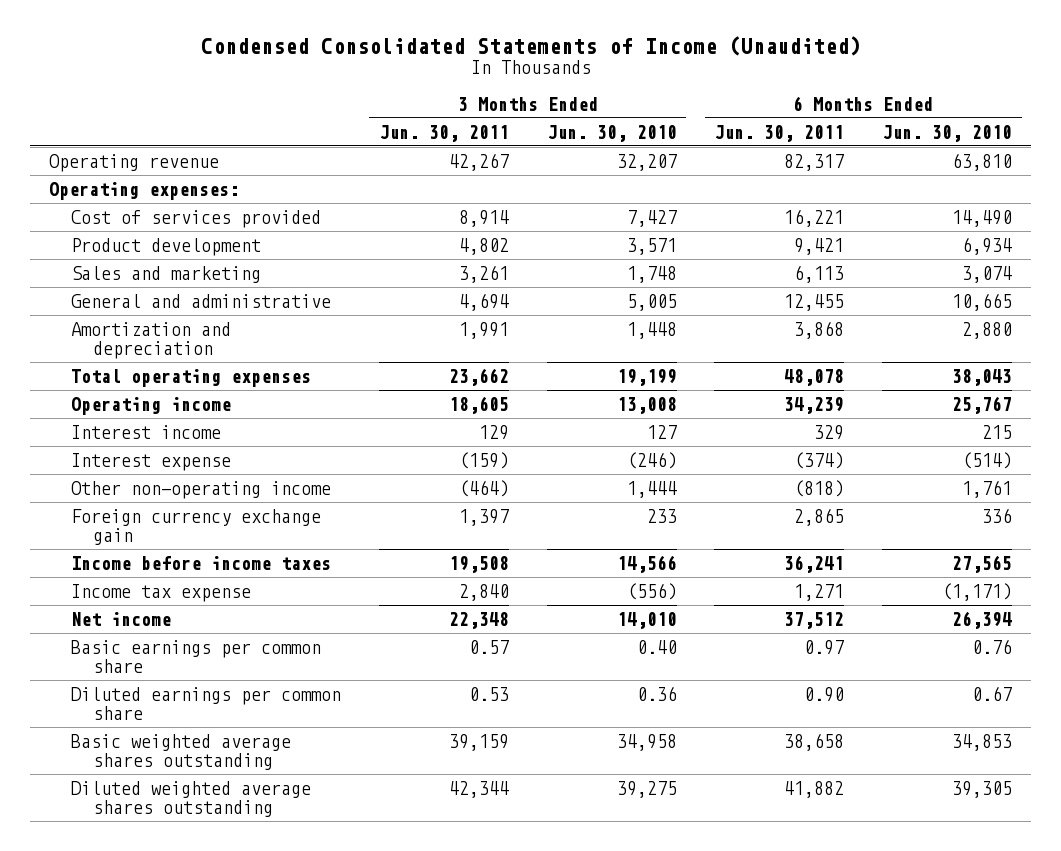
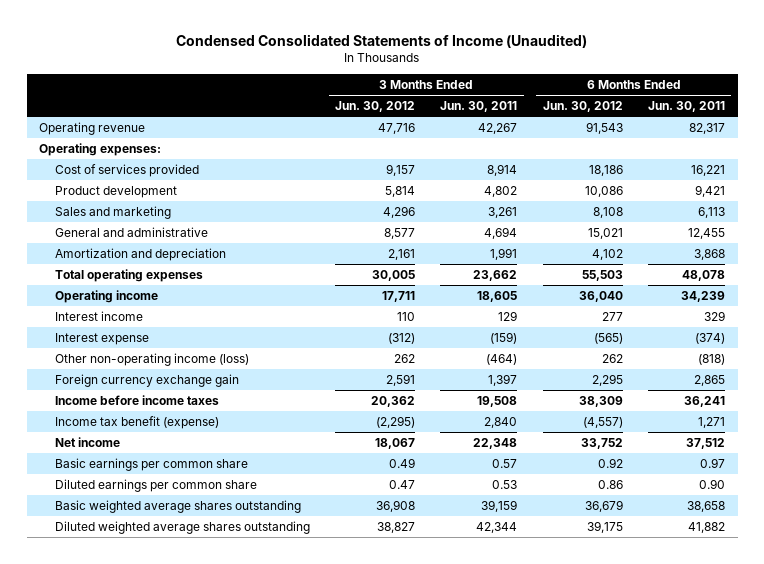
[546,124,677,142] Jun. 30, 2010 -> none
[882,124,1013,142] Jun. 30, 2010 -> none
none -> [335,101,416,113] Jun. 30, 2012
none -> [542,101,623,113] Jun. 30, 2012
[70,481,331,500] Other non-operating income -> [55,352,250,366] Other non-operating income (loss)
[70,584,251,603] Income tax expense -> [55,415,220,429] Income tax benefit (expense)

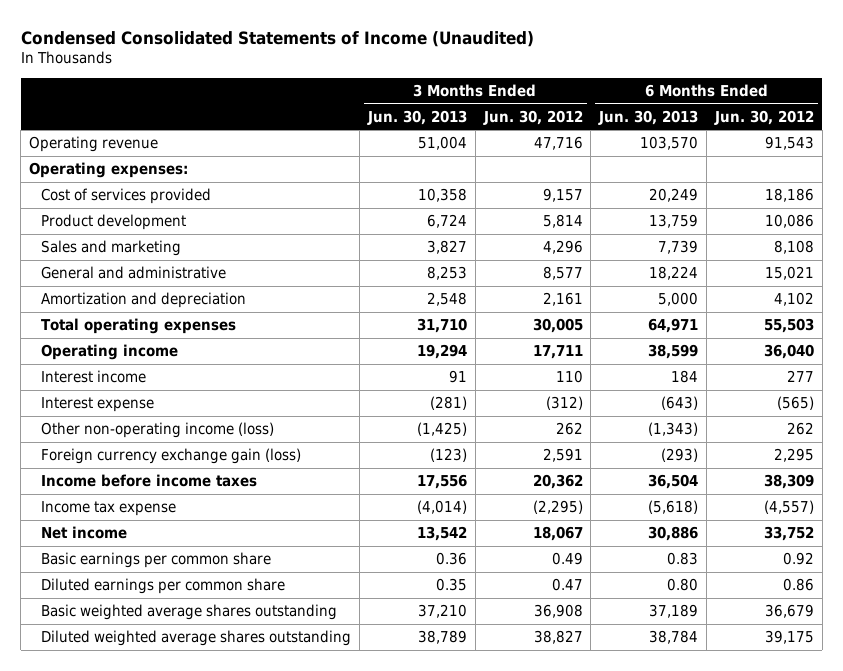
[440,101,518,113] Jun. 30, 2011 -> none
[647,101,725,113] Jun. 30, 2011 -> none
none -> [366,109,467,125] Jun. 30, 2013
none -> [598,109,699,125] Jun. 30, 2013
[55,373,240,387] Foreign currency exchange gain -> [41,448,302,465] Foreign currency exchange gain (loss)
[55,415,220,429] Income tax benefit (expense) -> [41,501,177,517] Income tax expense

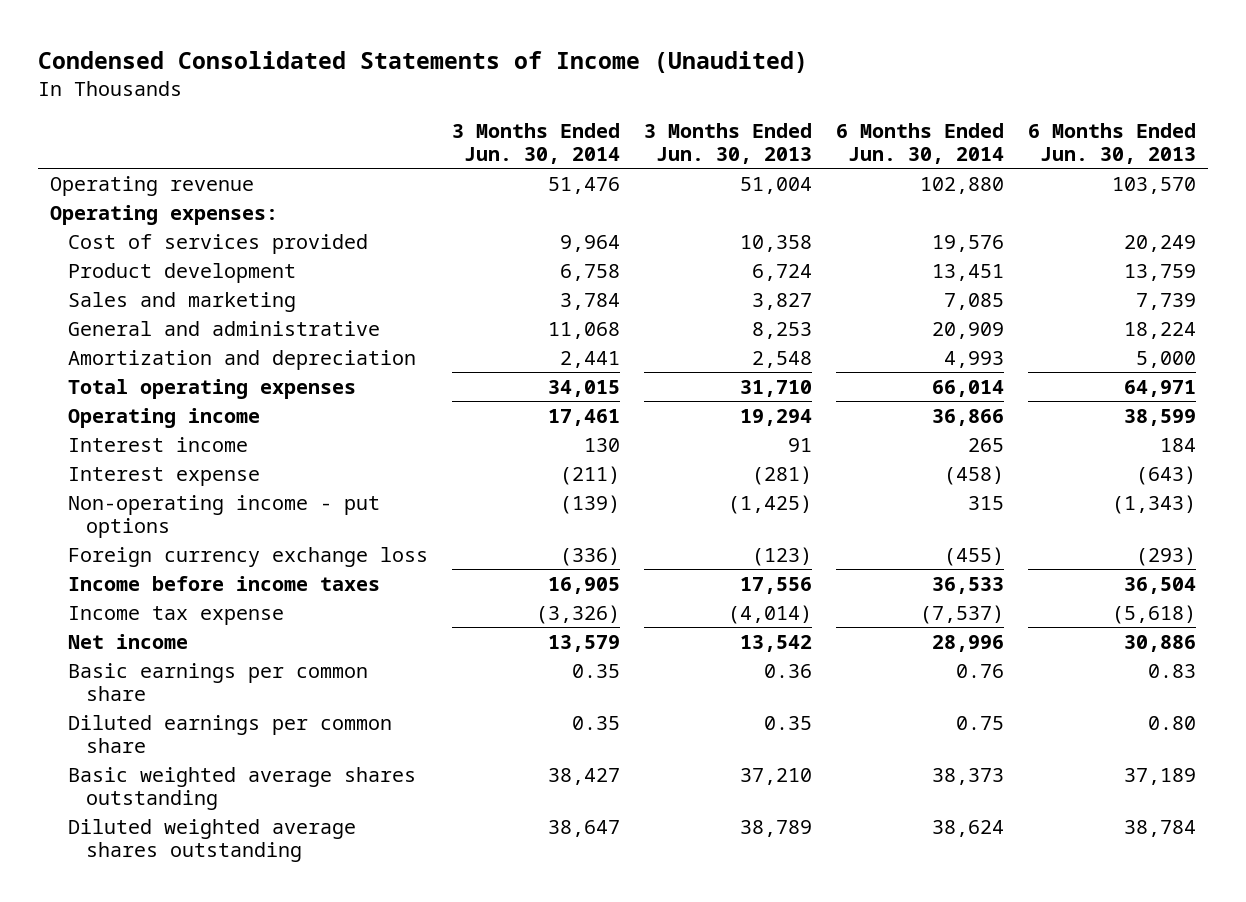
[482,109,583,125] Jun. 30, 2012 -> none
[713,109,814,125] Jun. 30, 2012 -> none
none -> [452,122,621,164] 3 Months Ended Jun. 30, 2014
none -> [835,122,1004,164] 6 Months Ended Jun. 30, 2014
[41,422,275,439] Other non-operating income (loss) -> [68,494,381,538] Non-operating income - put options
[41,448,302,465] Foreign currency exchange gain (loss) -> [68,546,429,567] Foreign currency exchange loss

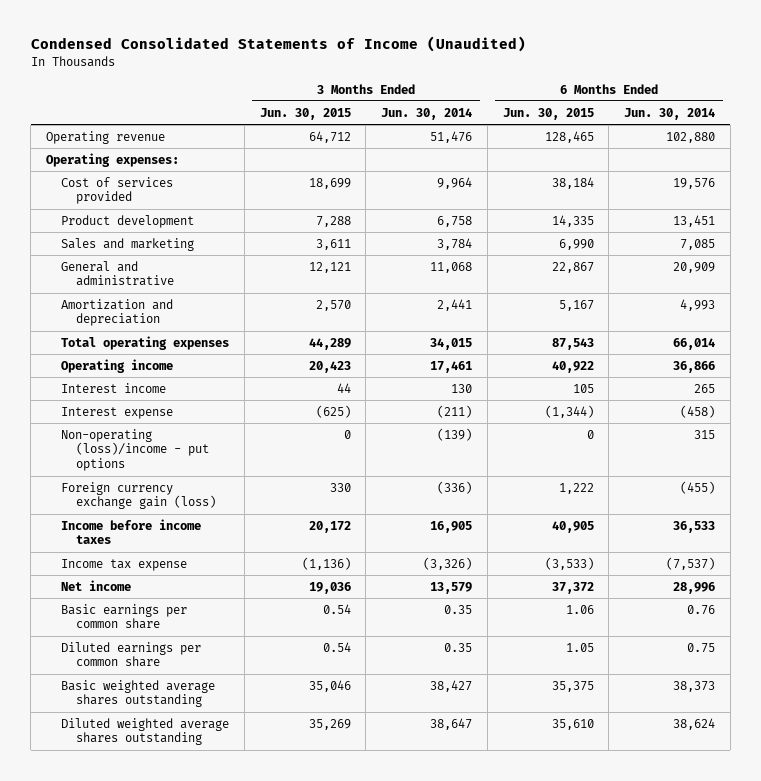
[644,122,813,164] 3 Months Ended Jun. 30, 2013 -> none
[1027,122,1196,164] 6 Months Ended Jun. 30, 2013 -> none
none -> [259,107,351,120] Jun. 30, 2015
none -> [502,107,594,120] Jun. 30, 2015
[68,494,381,538] Non-operating income - put options -> [61,428,210,472] Non-operating (loss)/income - put options
[68,546,429,567] Foreign currency exchange loss -> [61,481,217,510] Foreign currency exchange gain (loss)

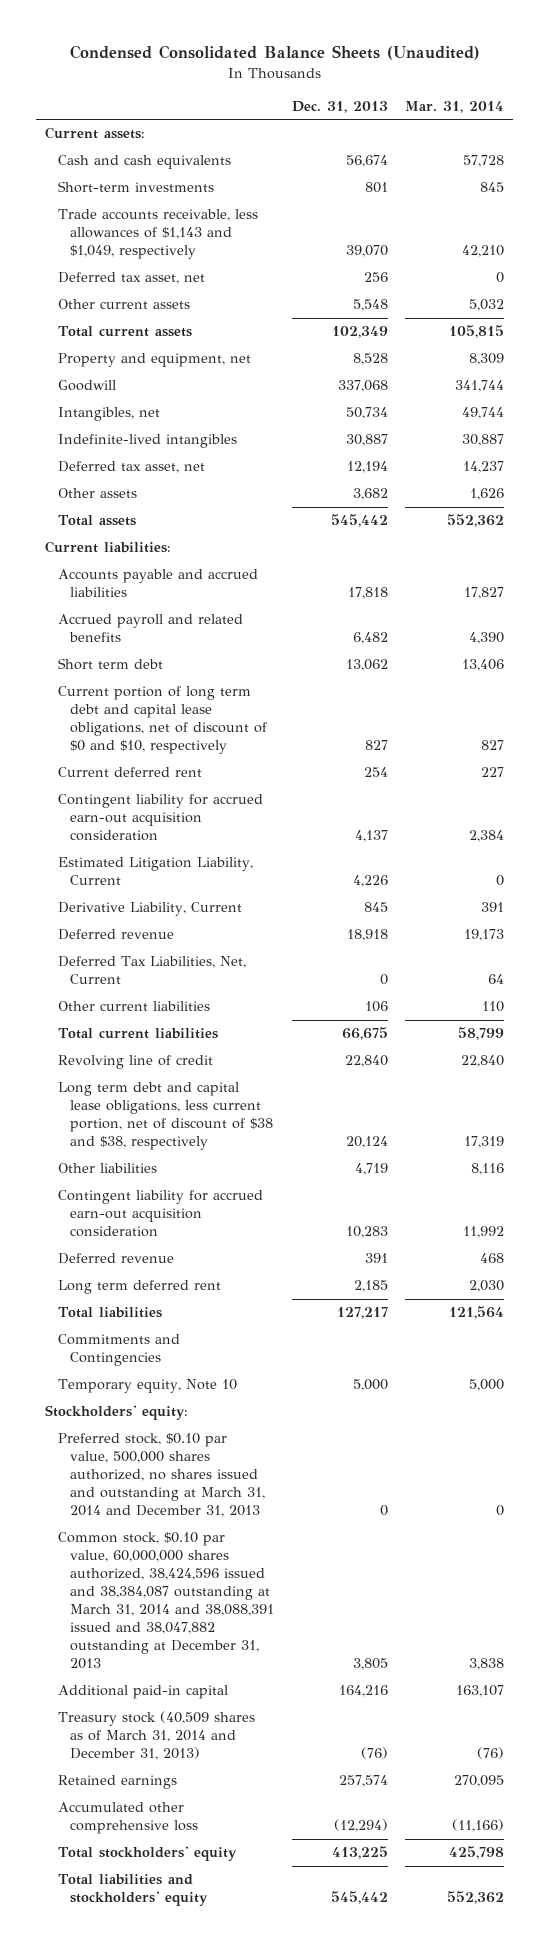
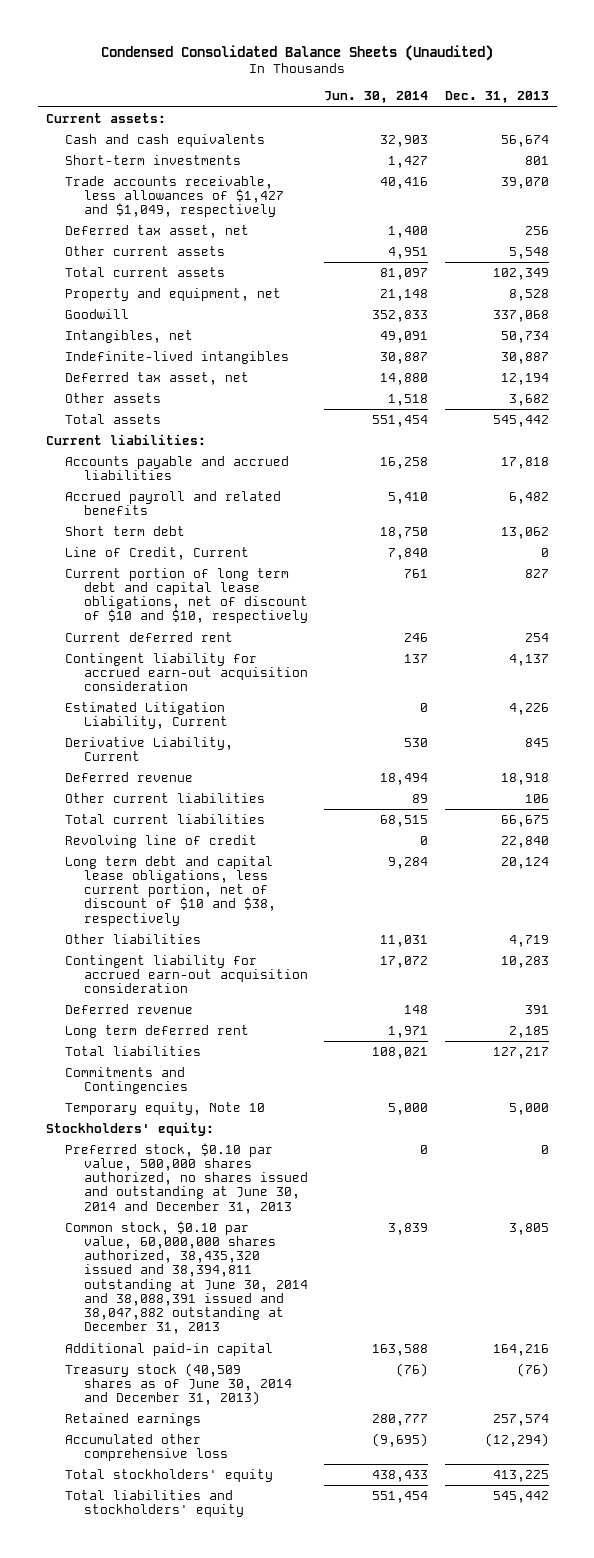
[405,100,505,113] Mar. 31, 2014 -> none
none -> [324,91,429,104] Jun. 30, 2014
[57,209,258,260] Trade accounts receivable, less allowances of $1,143 and $1,049, respectively -> [65,175,285,218] Trade accounts receivable, less allowances of $1,427 and $1,049, respectively
none -> [65,546,250,560] Line of Credit, Current
[57,686,268,755] Current portion of long term debt and capital lease obligations, net of discount of $0 and $10, respectively -> [65,567,309,624] Current portion of long term debt and capital lease obligations, net of discount of $10 and $10, respectively
[57,956,246,985] Deferred Tax Liabilities, Net, Current -> none
[57,1082,274,1151] Long term debt and capital lease obligations, less current portion, net of discount of $38 and $38, respectively -> [65,855,277,926] Long term debt and capital lease obligations, less current portion, net of discount of $10 and $38, respectively
[57,1433,266,1518] Preferred stock, $0.10 par value, 500,000 shares authorized, no shares issued and outstanding at March 31, 2014 and December 31, 2013 -> [65,1142,309,1214] Preferred stock, $0.10 par value, 500,000 shares authorized, no shares issued and outstanding at June 30, 2014 and December 31, 2013
[57,1532,275,1670] Common stock, $0.10 par value, 60,000,000 shares authorized, 38,424,596 issued and 38,384,087 outstanding at March 31, 2014 and 38,088,391 issued and 38,047,882 outstanding at December 31, 2013 -> [65,1220,309,1335] Common stock, $0.10 par value, 60,000,000 shares authorized, 38,435,320 issued and 38,394,811 outstanding at June 30, 2014 and 38,088,391 issued and 38,047,882 outstanding at December 31, 2013
[57,1711,255,1761] Treasury stock (40,509 shares as of March 31, 2014 and December 31, 2013) -> [65,1362,293,1406] Treasury stock (40,509 shares as of June 30, 2014 and December 31, 2013)

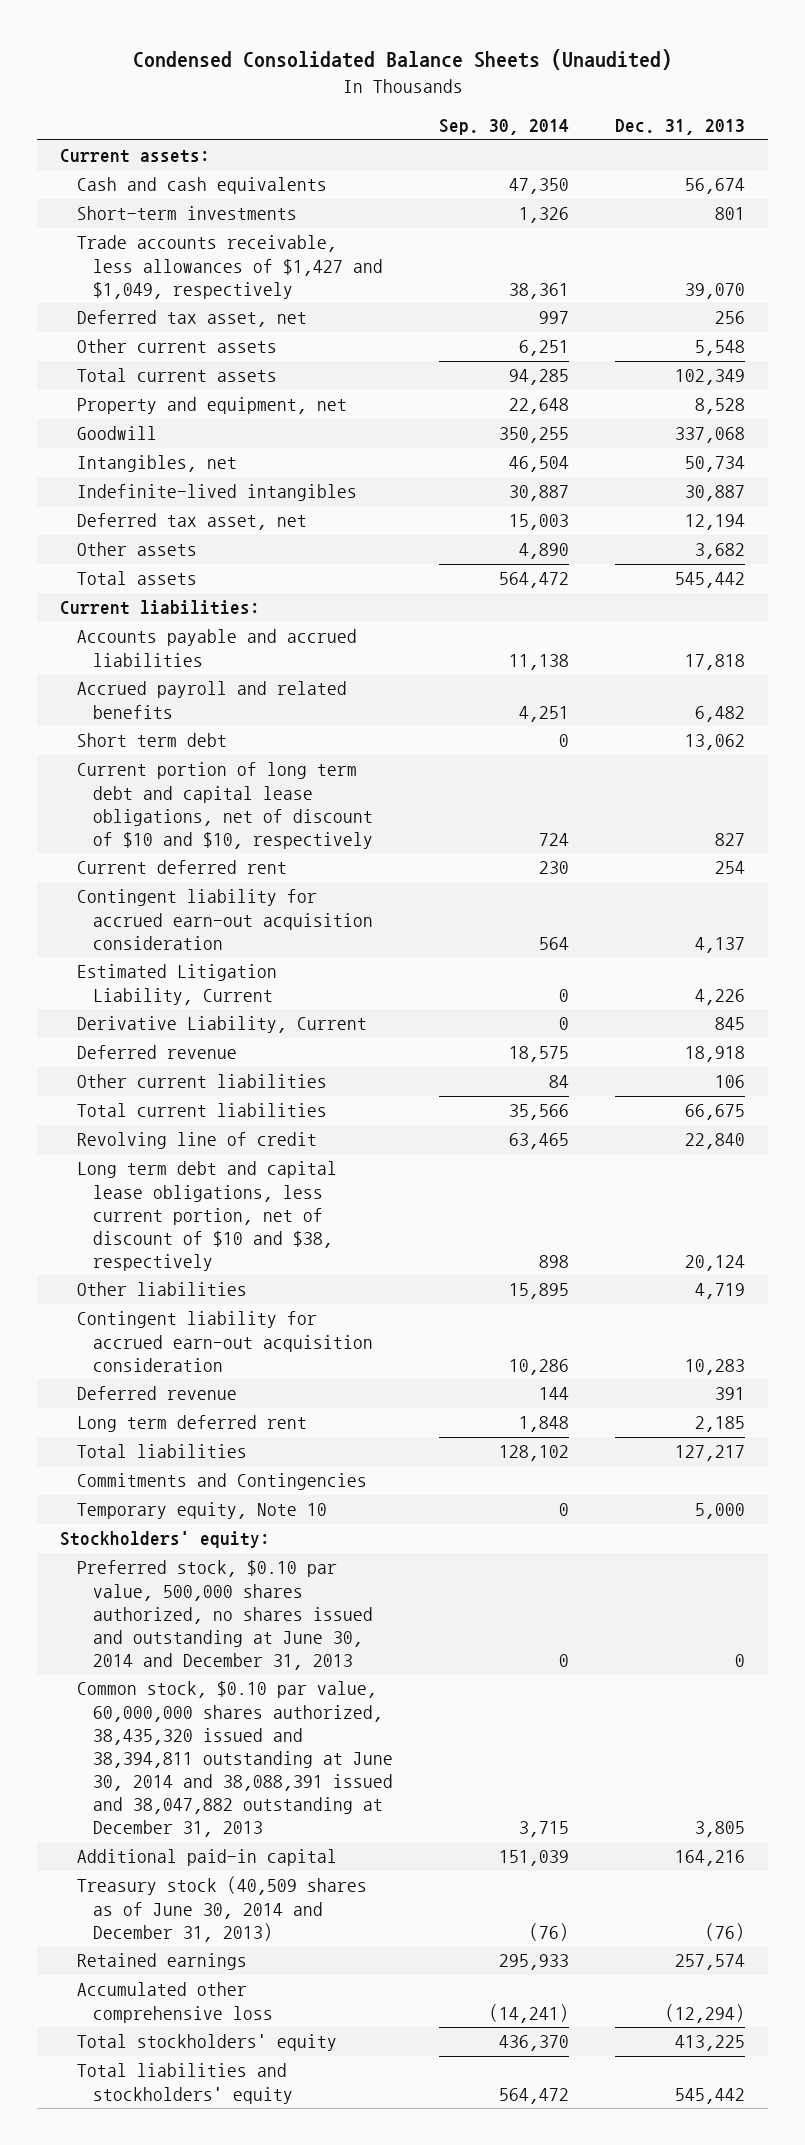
[324,91,429,104] Jun. 30, 2014 -> none
none -> [439,119,570,136] Sep. 30, 2014
[65,546,250,560] Line of Credit, Current -> none

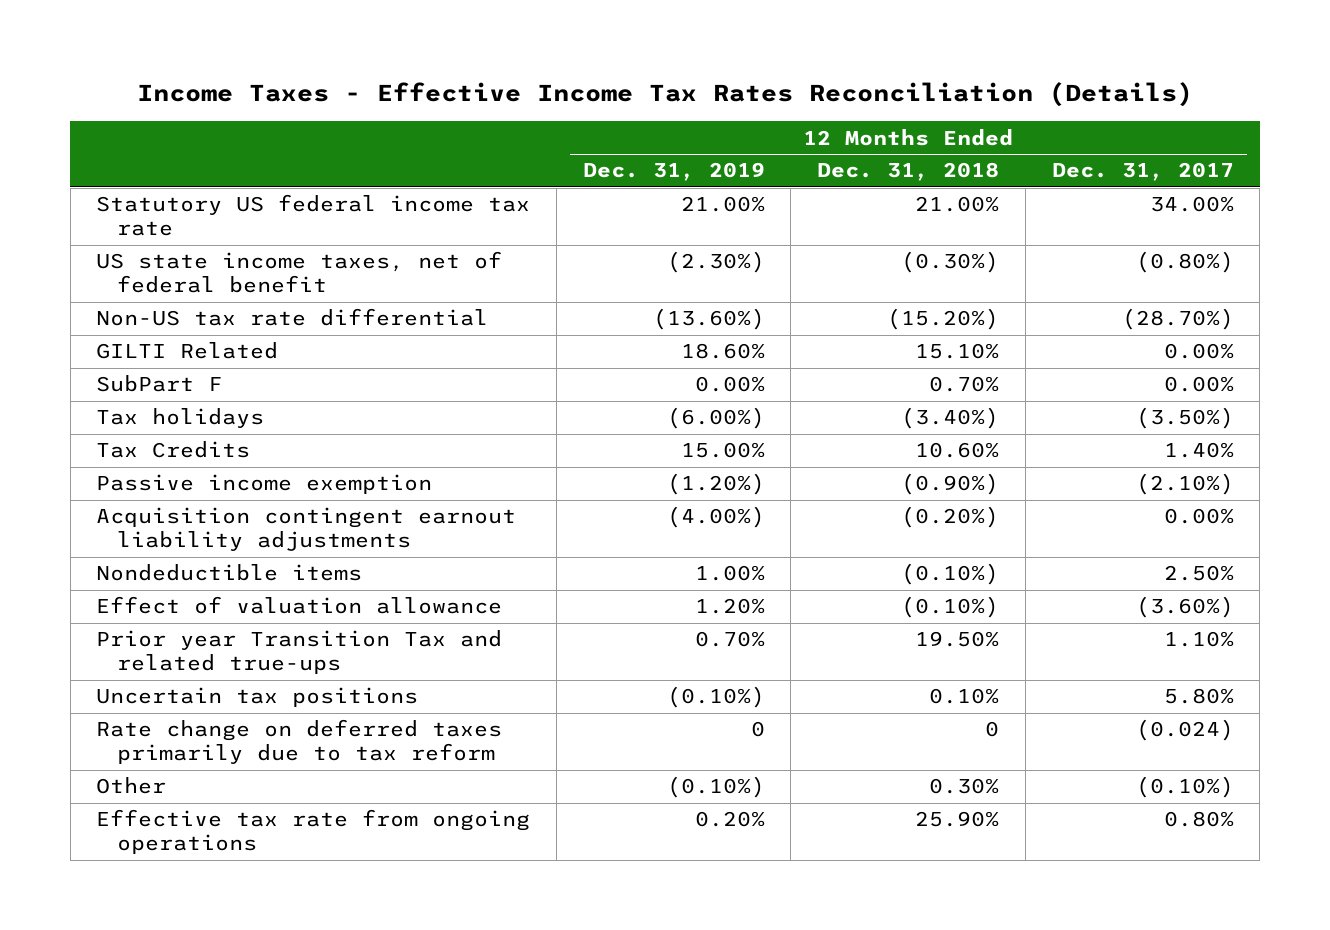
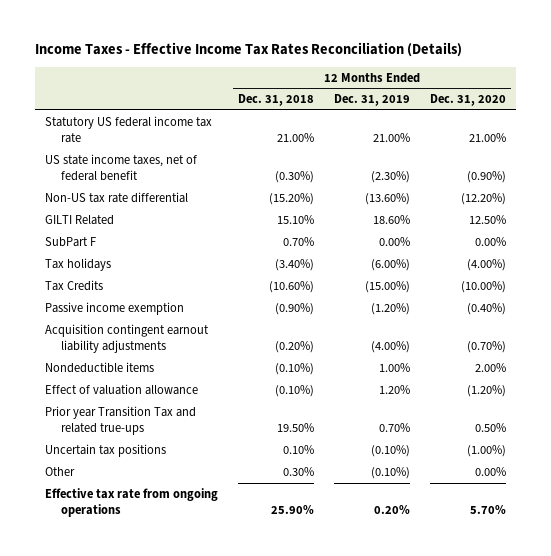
[1051,162,1234,182] Dec. 31, 2017 -> none
none -> [430,94,507,107] Dec. 31, 2020
[680,442,765,459] 15.00% -> [365,280,411,293] (15.00%)
[915,442,1000,459] 10.60% -> [269,280,315,293] (10.60%)
[96,719,503,765] Rate change on deferred taxes primarily due to tax reform -> none

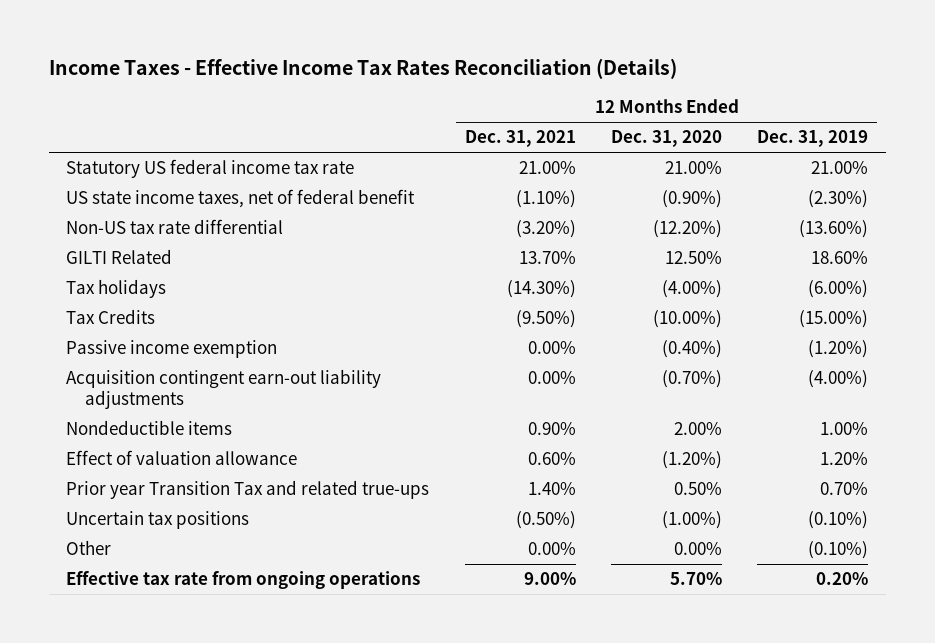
[238,94,315,107] Dec. 31, 2018 -> none
none -> [464,130,576,148] Dec. 31, 2021
[45,236,97,247] SubPart F -> none
[45,323,210,353] Acquisition contingent earnout liability adjustments -> [66,369,382,410] Acquisition contingent earn-out liability adjustments

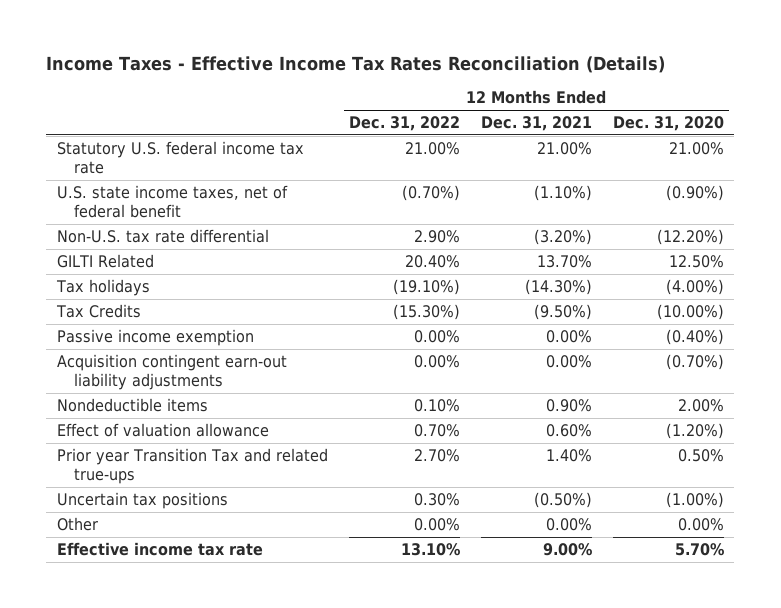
[757,130,869,148] Dec. 31, 2019 -> none
none -> [348,116,460,132] Dec. 31, 2022
[66,159,355,179] Statutory US federal income tax rate -> [56,140,304,175] Statutory U.S. federal income tax rate
[66,189,416,209] US state income taxes, net of federal benefit -> [56,184,288,219] U.S. state income taxes, net of federal benefit
[66,219,284,235] Non-US tax rate differential -> [56,228,269,243] Non-U.S. tax rate differential
[66,571,421,590] Effective tax rate from ongoing operations -> [56,541,263,556] Effective income tax rate

